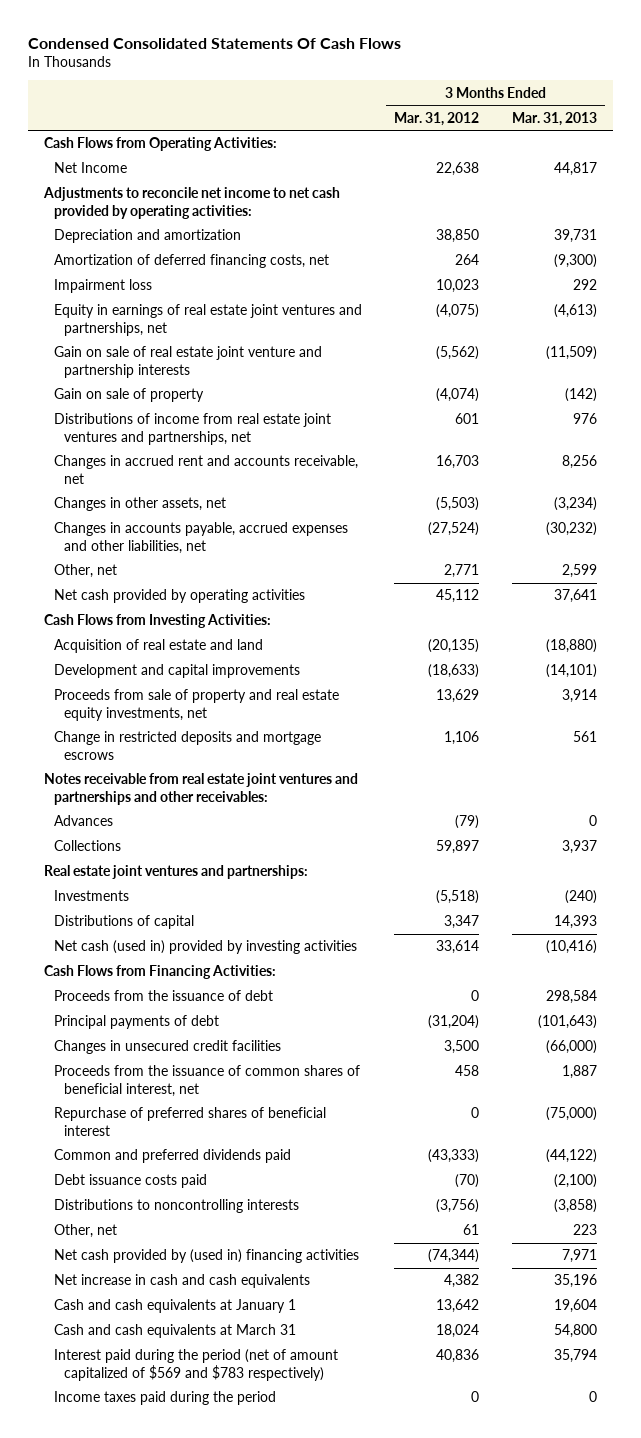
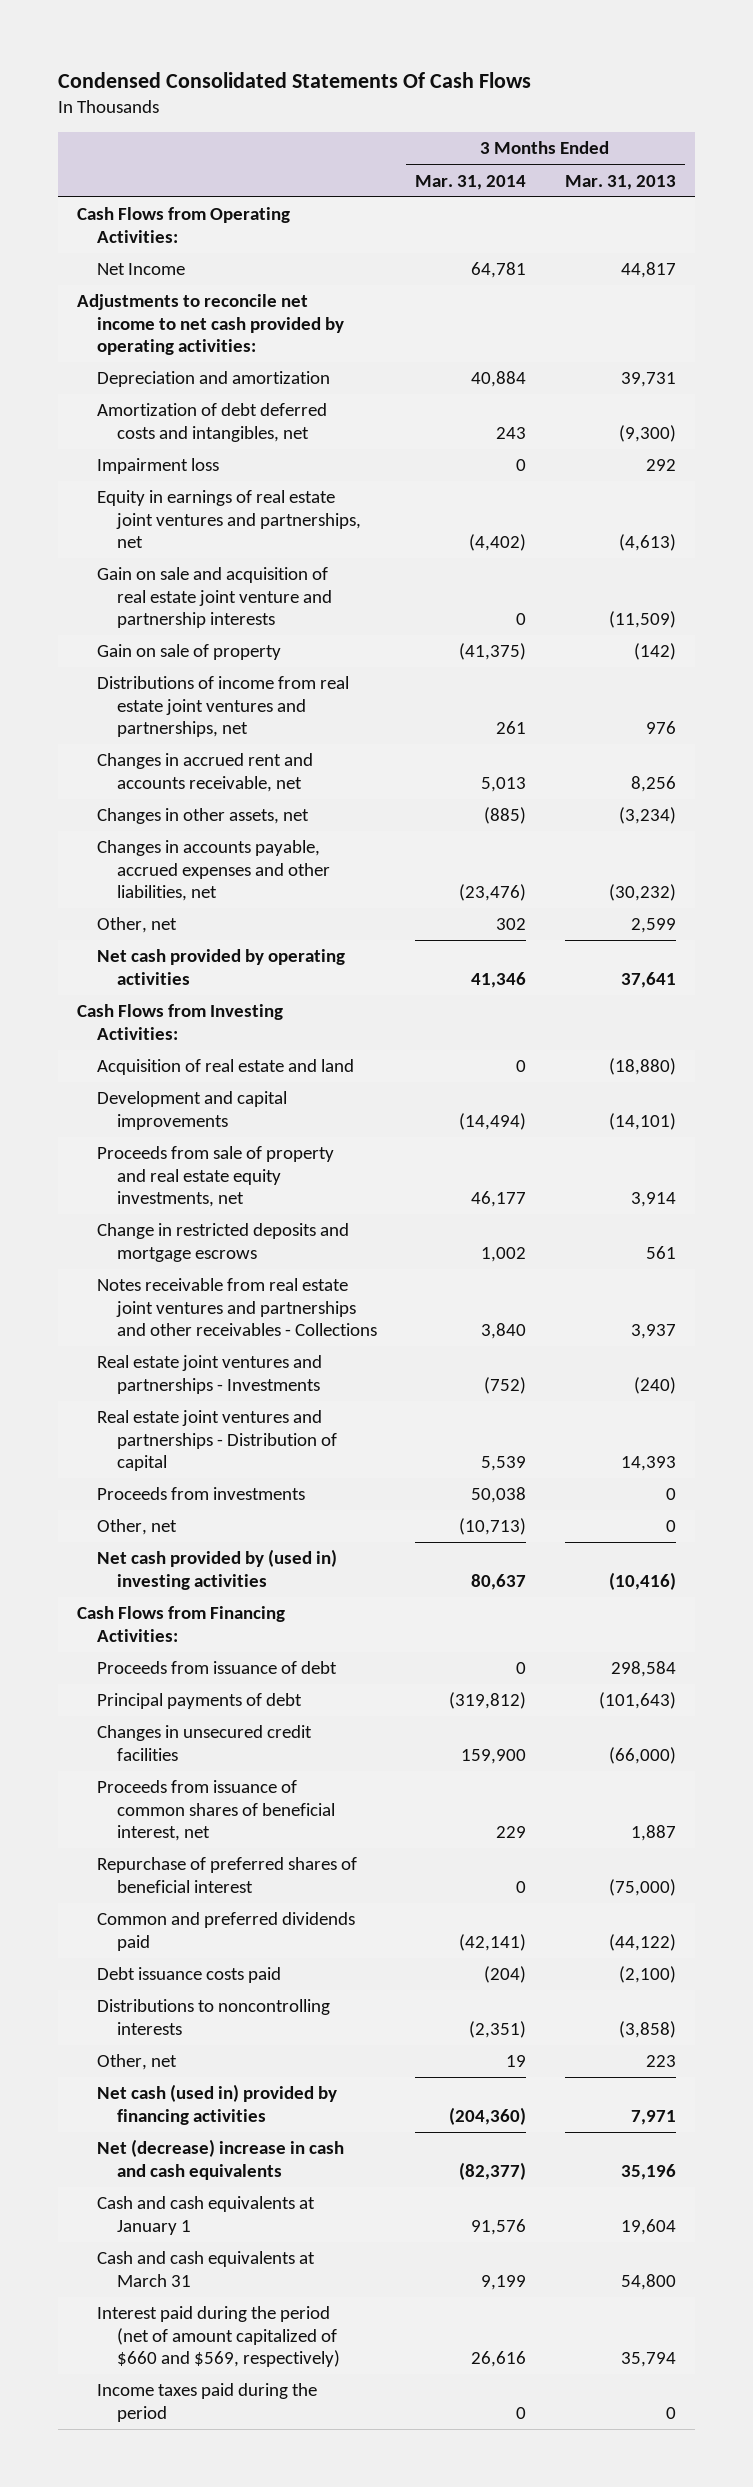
[394,111,480,126] Mar. 31, 2012 -> none
none -> [415,174,527,190] Mar. 31, 2014
[54,254,330,269] Amortization of deferred financing costs, net -> [97,403,328,442] Amortization of debt deferred costs and intangibles, net
[54,346,323,378] Gain on sale of real estate joint venture and partnership interests -> [97,567,332,628] Gain on sale and acquisition of real estate joint venture and partnership interests
[43,773,358,805] Notes receivable from real estate joint ventures and partnerships and other receivables: -> none
[54,815,114,827] Advances -> none
[43,865,308,880] Real estate joint ventures and partnerships: -> none
[54,840,122,852] Collections -> [97,1278,377,1336] Notes receivable from real estate joint ventures and partnerships and other receivables - Collections
[54,890,130,902] Investments -> [97,1355,323,1394] Real estate joint ventures and partnerships - Investments
[54,915,195,930] Distributions of capital -> [97,1410,337,1471] Real estate joint ventures and partnerships - Distribution of capital
none -> [97,1487,306,1501] Proceeds from investments
none -> [97,1519,178,1536] Other, net
[54,940,358,955] Net cash (used in) provided by investing activities -> [97,1549,338,1590] Net cash provided by (used in) investing activities
[54,990,274,1002] Proceeds from the issuance of debt -> [97,1661,338,1675] Proceeds from issuance of debt
[54,1065,361,1097] Proceeds from the issuance of common shares of beneficial interest, net -> [97,1780,335,1841] Proceeds from issuance of common shares of beneficial interest, net
[54,1249,360,1264] Net cash provided by (used in) financing activities -> [97,2084,338,2125] Net cash (used in) provided by financing activities
[54,1274,311,1289] Net increase in cash and cash equivalents -> [97,2139,345,2180] Net (decrease) increase in cash and cash equivalents
[54,1349,339,1381] Interest paid during the period (net of amount capitalized of $569 and $783 respectively) -> [97,2306,340,2367] Interest paid during the period (net of amount capitalized of $660 and $569, respectively)

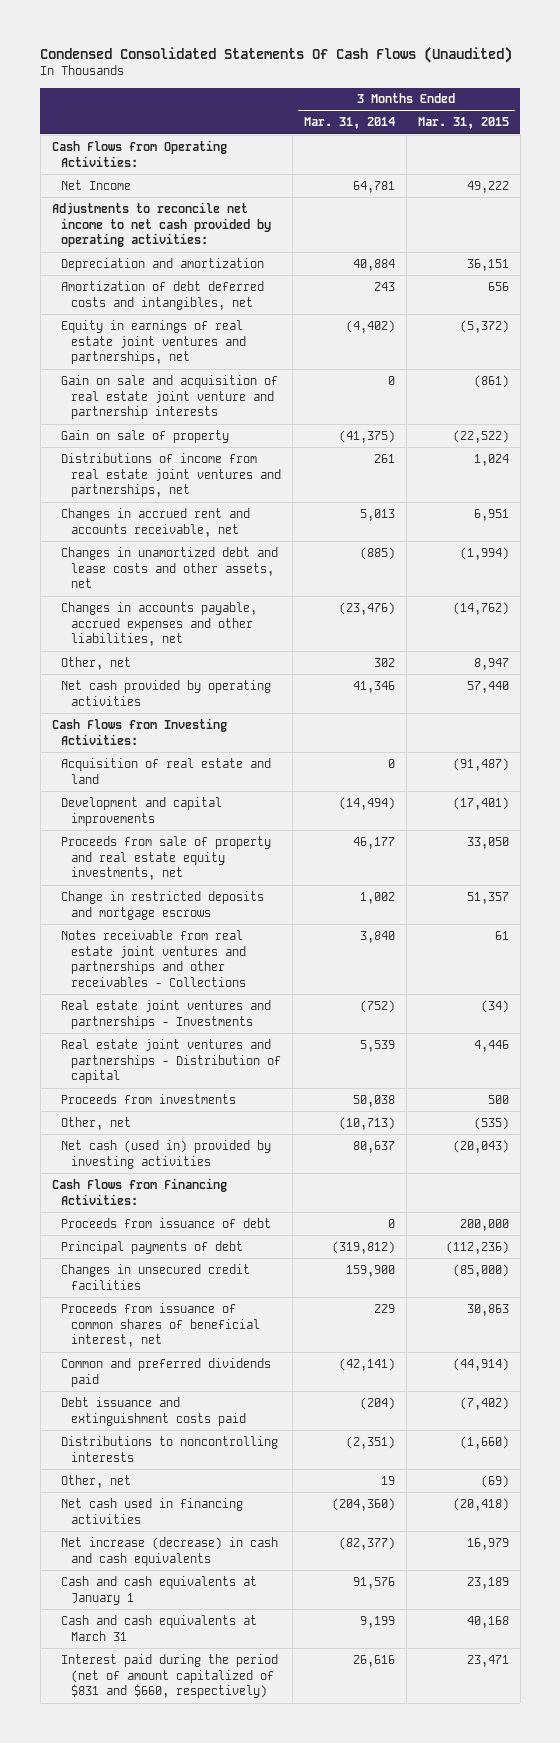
[58,71,532,88] Condensed Consolidated Statements Of Cash Flows -> [40,46,513,63] Condensed Consolidated Statements Of Cash Flows (Unaudited)
[564,174,676,190] Mar. 31, 2013 -> none
none -> [417,117,509,130] Mar. 31, 2015
[97,458,220,475] Impairment loss -> none
[97,808,310,825] Changes in other assets, net -> [61,546,279,589] Changes in unamortized debt and lease costs and other assets, net
[97,1549,338,1590] Net cash provided by (used in) investing activities -> [61,1139,272,1169] Net cash (used in) provided by investing activities
[97,1857,358,1893] Repurchase of preferred shares of beneficial interest -> none
[97,1967,282,1984] Debt issuance costs paid -> [61,1396,246,1426] Debt issuance and extinguishment costs paid
[97,2084,338,2125] Net cash (used in) provided by financing activities -> [61,1497,244,1524] Net cash used in financing activities
[97,2139,345,2180] Net (decrease) increase in cash and cash equivalents -> [61,1536,279,1566] Net increase (decrease) in cash and cash equivalents
[97,2383,318,2422] Income taxes paid during the period -> none
[97,2306,340,2367] Interest paid during the period (net of amount capitalized of $660 and $569, respectively) -> [61,1653,279,1699] Interest paid during the period (net of amount capitalized of $831 and $660, respectively)

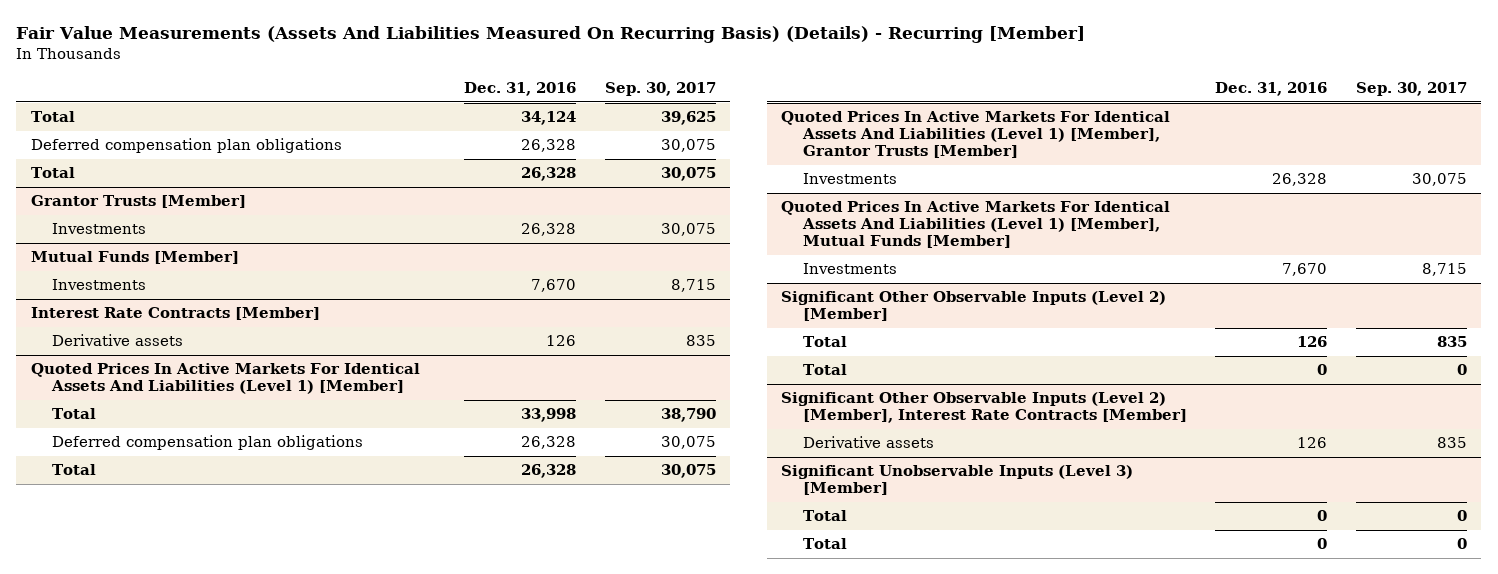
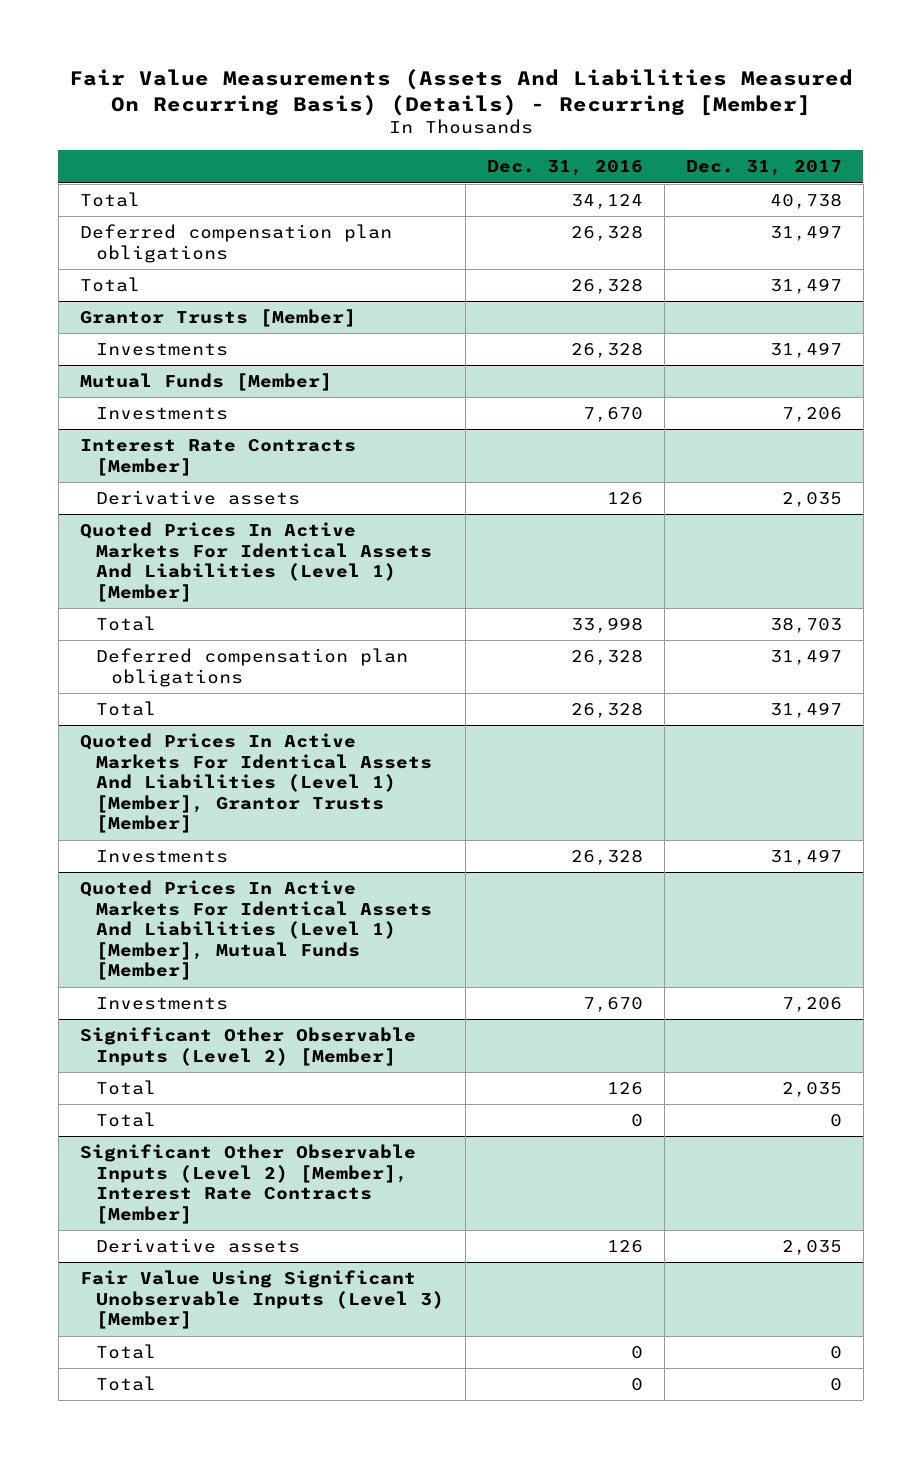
[605,82,717,97] Sep. 30, 2017 -> none
none -> [685,160,842,177] Dec. 31, 2017
[781,465,1134,496] Significant Unobservable Inputs (Level 3) [Member] -> [79,1270,444,1330] Fair Value Using Significant Unobservable Inputs (Level 3) [Member]

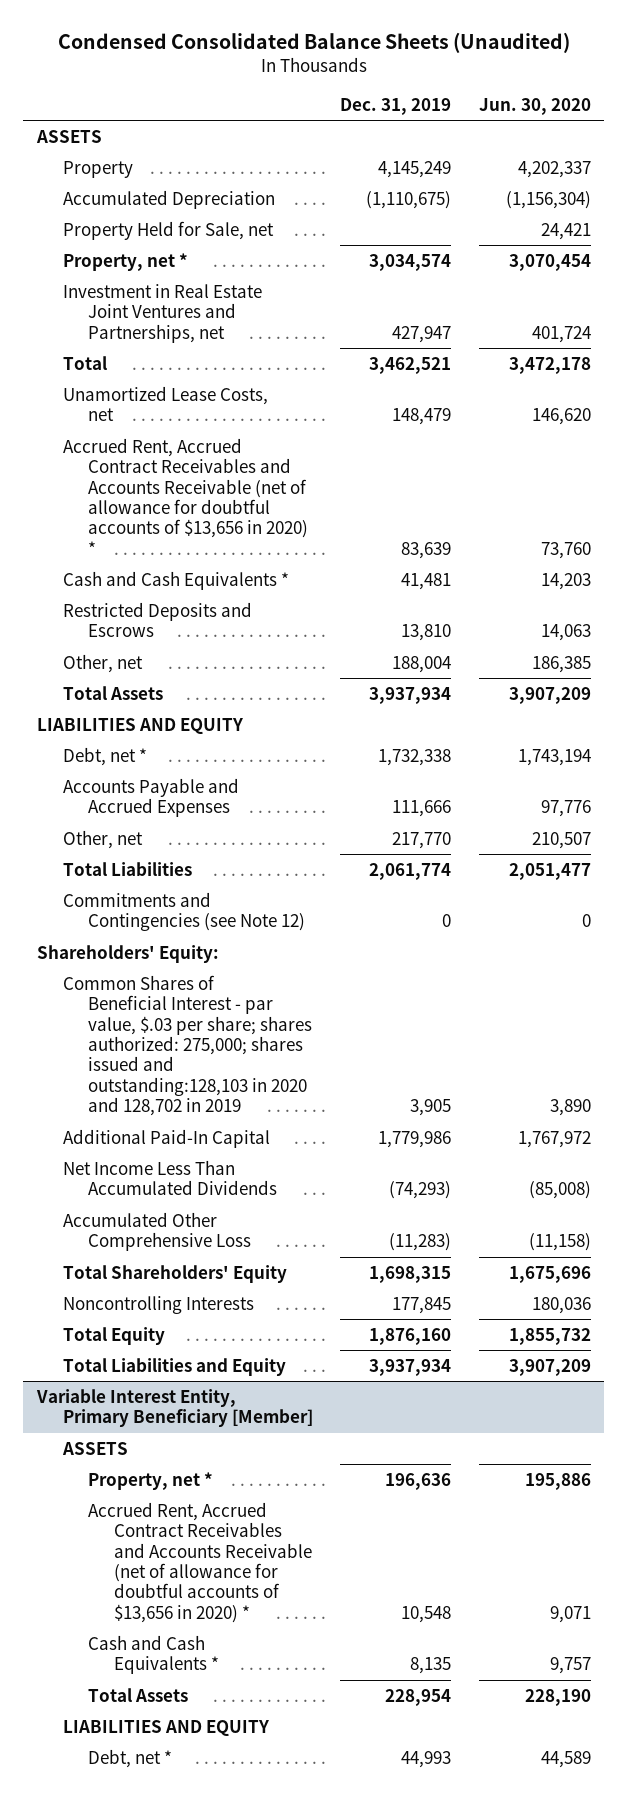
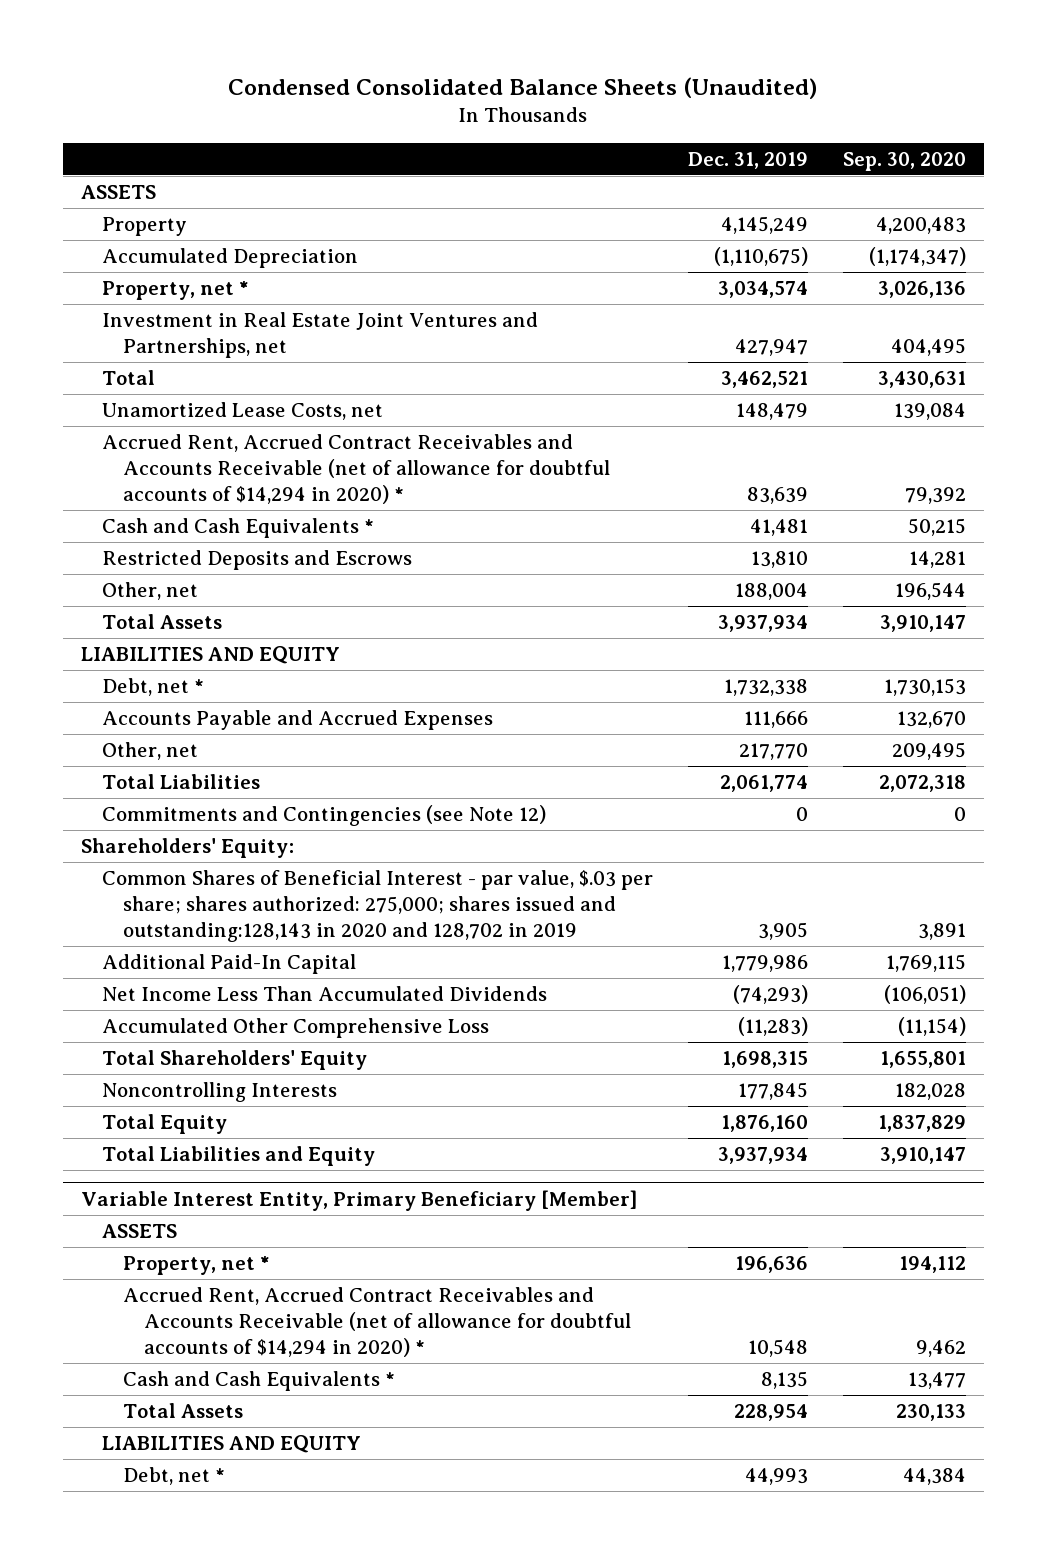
[478,97,591,115] Jun. 30, 2020 -> none
none -> [842,151,966,171] Sep. 30, 2020
[62,220,274,240] Property Held for Sale, net -> none
[62,437,309,555] Accrued Rent, Accrued Contract Receivables and Accounts Receivable (net of allowance for doubtful accounts of $13,656 in 2020) * -> [101,434,610,504] Accrued Rent, Accrued Contract Receivables and Accounts Receivable (net of allowance for doubtful accounts of $14,294 in 2020) *
[62,974,313,1117] Common Shares of Beneficial Interest - par value, $.03 per share; shares authorized: 275,000; shares issued and outstanding:128,103 in 2020 and 128,702 in 2019 -> [101,870,653,942] Common Shares of Beneficial Interest - par value, $.03 per share; shares authorized: 275,000; shares issued and outstanding:128,143 in 2020 and 128,702 in 2019
[88,1501,313,1623] Accrued Rent, Accrued Contract Receivables and Accounts Receivable (net of allowance for doubtful accounts of $13,656 in 2020) * -> [122,1287,631,1357] Accrued Rent, Accrued Contract Receivables and Accounts Receivable (net of allowance for doubtful accounts of $14,294 in 2020) *

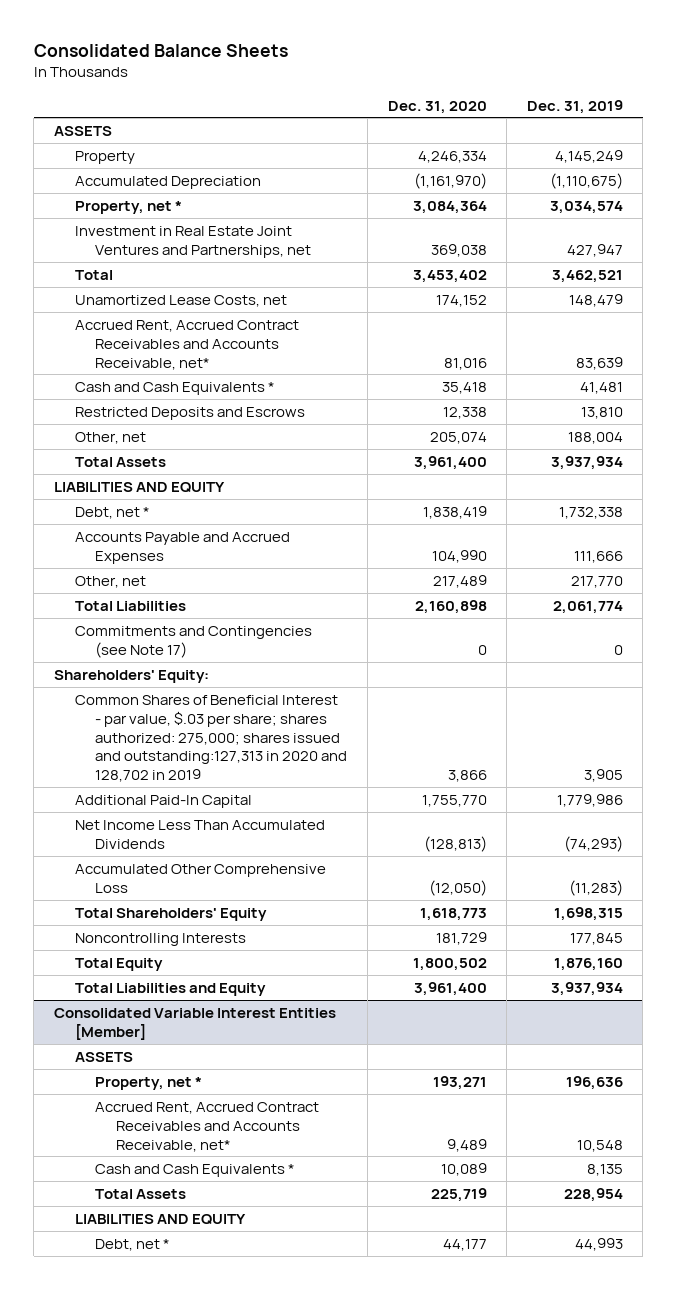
[228,76,818,99] Condensed Consolidated Balance Sheets (Unaudited) -> [33,44,288,58] Consolidated Balance Sheets
[842,151,966,171] Sep. 30, 2020 -> none
none -> [387,100,487,114] Dec. 31, 2020
[101,434,610,504] Accrued Rent, Accrued Contract Receivables and Accounts Receivable (net of allowance for doubtful accounts of $14,294 in 2020) * -> [74,319,299,370] Accrued Rent, Accrued Contract Receivables and Accounts Receivable, net*
[101,805,546,827] Commitments and Contingencies (see Note 12) -> [74,625,312,658] Commitments and Contingencies (see Note 17)
[101,870,653,942] Common Shares of Beneficial Interest - par value, $.03 per share; shares authorized: 275,000; shares issued and outstanding:128,143 in 2020 and 128,702 in 2019 -> [74,694,348,783] Common Shares of Beneficial Interest - par value, $.03 per share; shares authorized: 275,000; shares issued and outstanding:127,313 in 2020 and 128,702 in 2019
[80,1190,637,1212] Variable Interest Entity, Primary Beneficiary [Member] -> [53,1007,336,1040] Consolidated Variable Interest Entities [Member]
[122,1287,631,1357] Accrued Rent, Accrued Contract Receivables and Accounts Receivable (net of allowance for doubtful accounts of $14,294 in 2020) * -> [95,1101,320,1152] Accrued Rent, Accrued Contract Receivables and Accounts Receivable, net*

